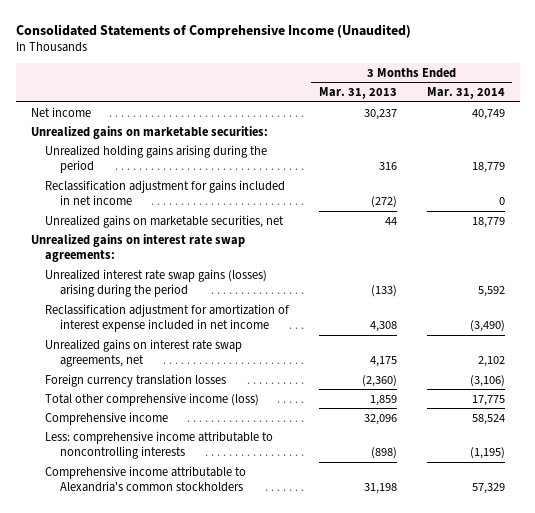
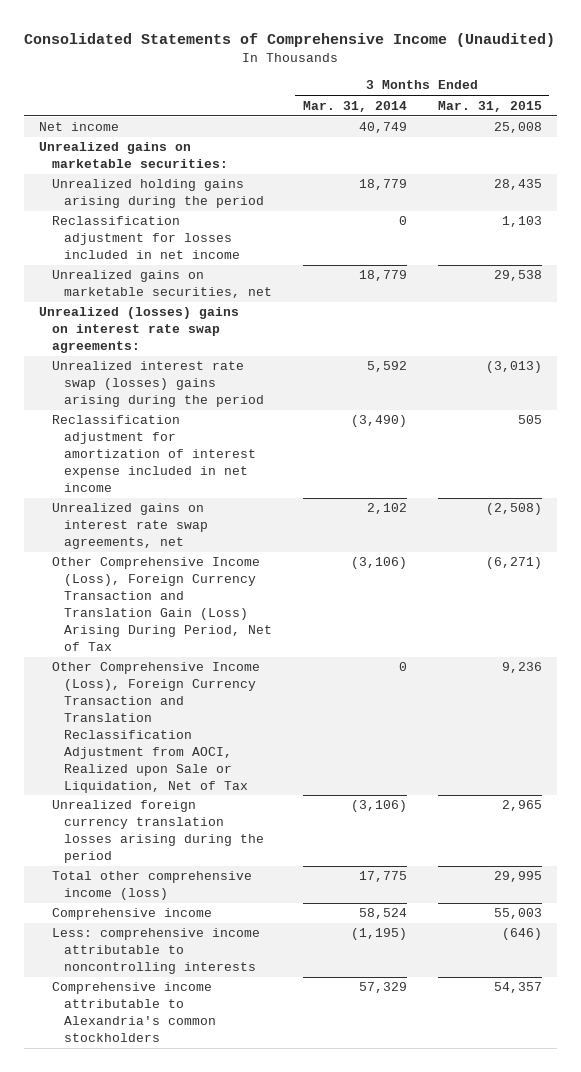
[318,87,397,100] Mar. 31, 2013 -> none
none -> [437,100,542,112] Mar. 31, 2015
[45,179,286,206] Reclassification adjustment for gains included in net income -> [51,216,241,260] Reclassification adjustment for losses included in net income
[30,233,245,263] Unrealized gains on interest rate swap agreements: -> [39,307,240,354] Unrealized (losses) gains on interest rate swap agreements:
[45,268,268,298] Unrealized interest rate swap gains (losses) arising during the period -> [51,361,265,408] Unrealized interest rate swap (losses) gains arising during the period
none -> [51,557,273,651] Other Comprehensive Income (Loss), Foreign Currency Transaction and Translation Gain (Loss) Arising During Period, Net of Tax
none -> [51,662,260,793] Other Comprehensive Income (Loss), Foreign Currency Transaction and Translation Reclassification Adjustment from AOCI, Realized upon Sale or Liquidation, Net of Tax
[45,373,227,387] Foreign currency translation losses -> [51,800,265,864] Unrealized foreign currency translation losses arising during the period

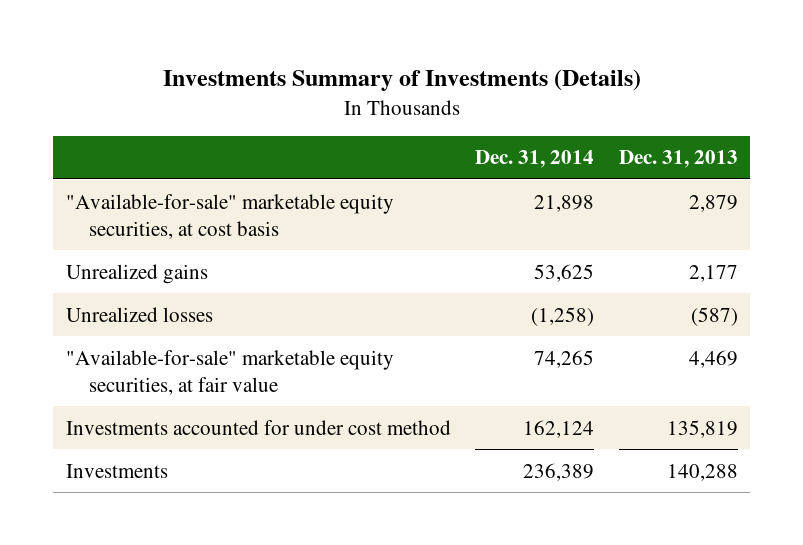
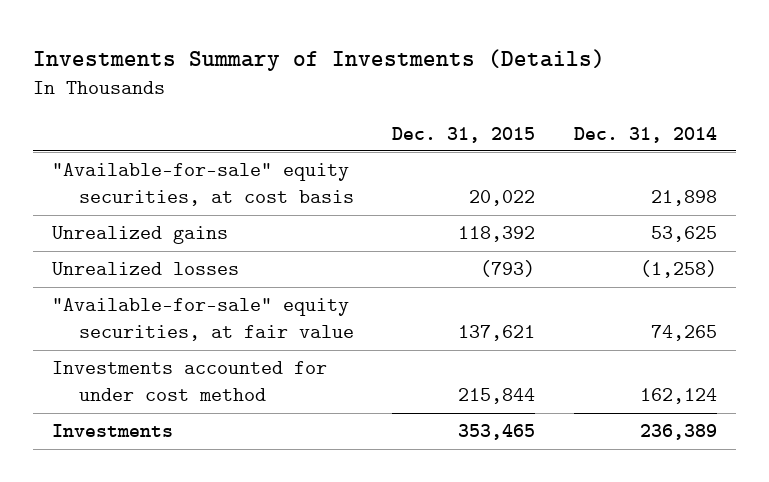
[618,150,738,169] Dec. 31, 2013 -> none
none -> [392,126,536,143] Dec. 31, 2015
[65,193,394,239] "Available-for-sale" marketable equity securities, at cost basis -> [52,163,354,207] "Available-for-sale" equity securities, at cost basis
[65,349,394,395] "Available-for-sale" marketable equity securities, at fair value -> [52,298,354,342] "Available-for-sale" equity securities, at fair value

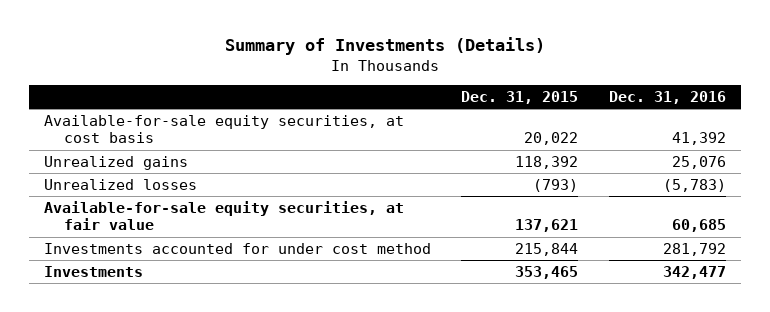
[33,48,606,71] Investments Summary of Investments (Details) -> [224,37,545,56] Summary of Investments (Details)
[573,126,717,143] Dec. 31, 2014 -> none
none -> [608,91,726,105] Dec. 31, 2016
[52,163,354,207] "Available-for-sale" equity securities, at cost basis -> [44,114,405,144] Available-for-sale equity securities, at cost basis
[52,298,354,342] "Available-for-sale" equity securities, at fair value -> [44,200,405,231] Available-for-sale equity securities, at fair value

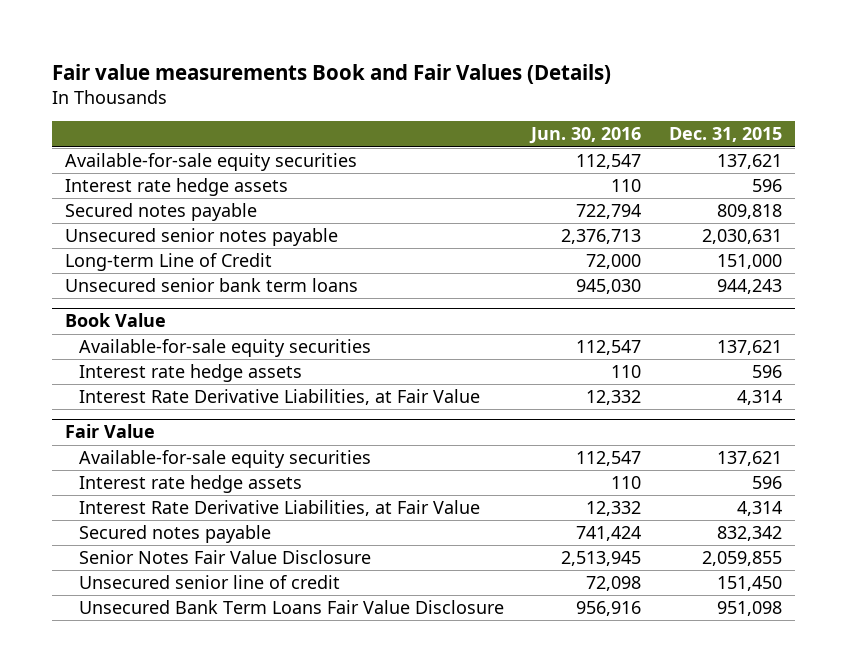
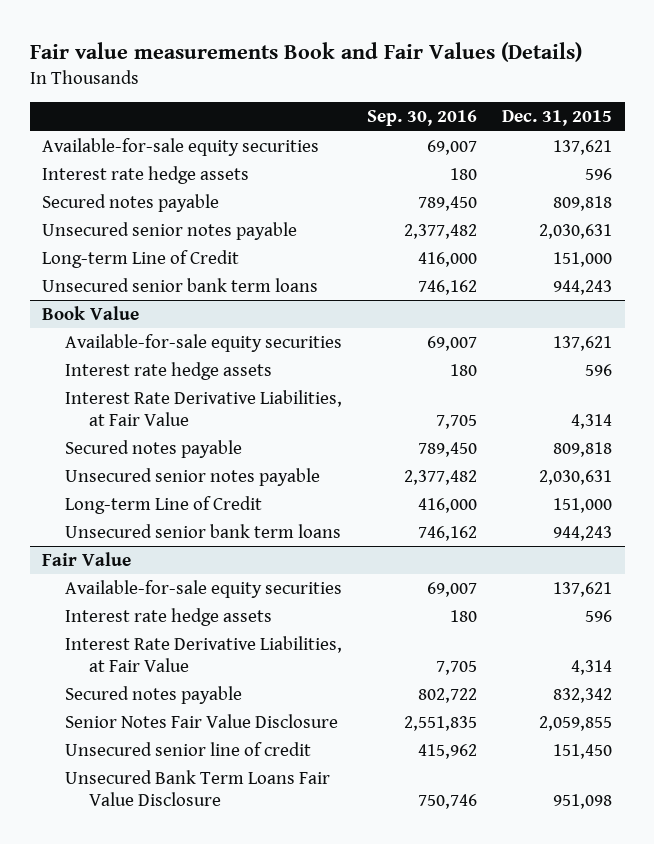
[529,127,642,145] Jun. 30, 2016 -> none
none -> [367,110,478,127] Sep. 30, 2016
none -> [65,439,243,458] Secured notes payable
none -> [65,467,321,486] Unsecured senior notes payable
none -> [65,495,263,514] Long-term Line of Credit
none -> [65,523,342,538] Unsecured senior bank term loans

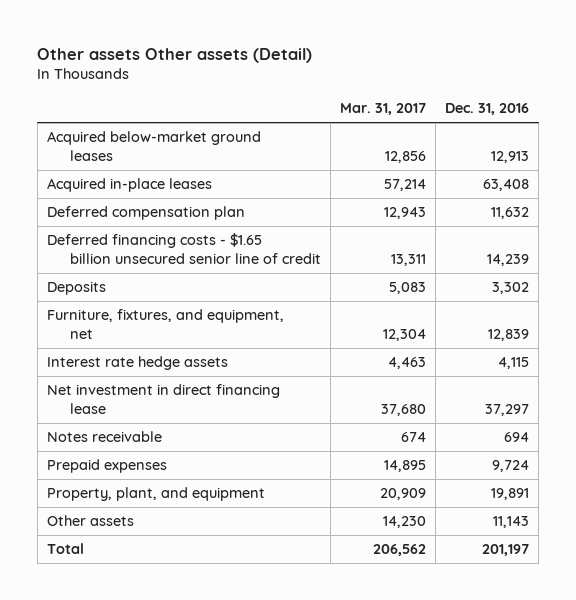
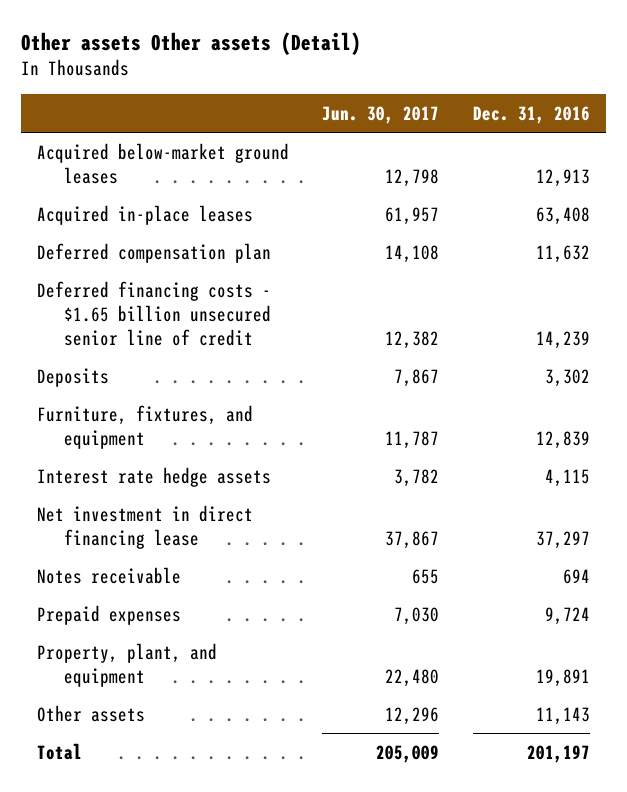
[339,103,426,116] Mar. 31, 2017 -> none
none -> [322,105,440,124] Jun. 30, 2017
[46,309,284,339] Furniture, fixtures, and equipment, net -> [37,404,254,449] Furniture, fixtures, and equipment

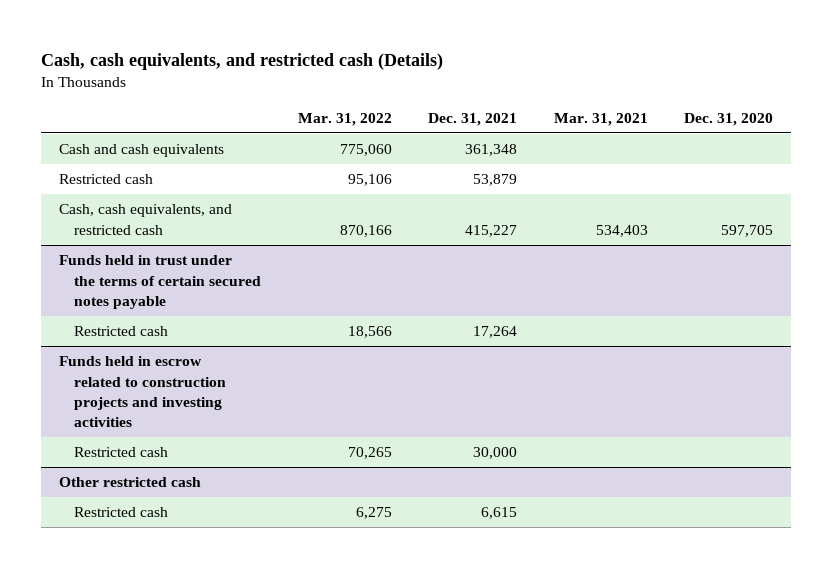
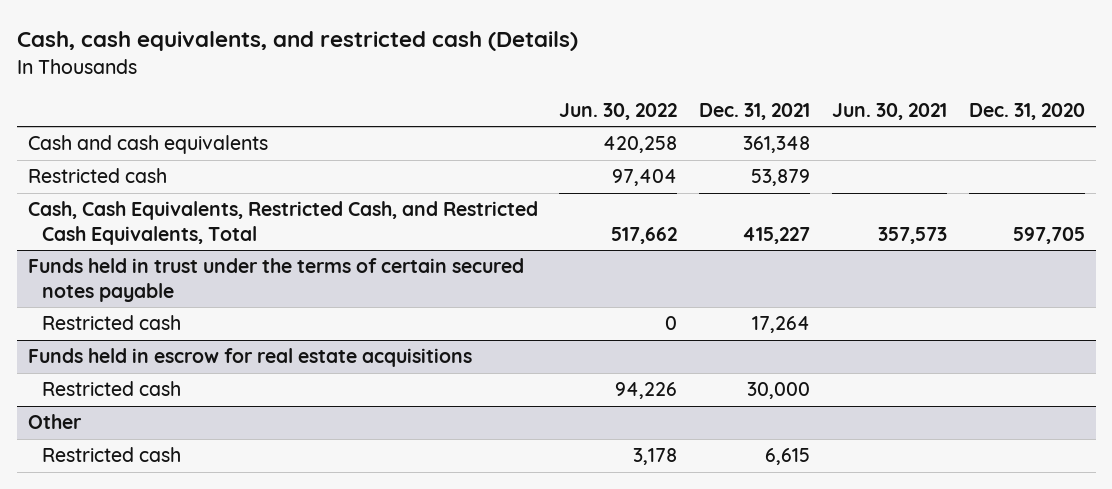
[297,112,392,126] Mar. 31, 2022 -> none
[553,112,648,126] Mar. 31, 2021 -> none
none -> [559,103,678,121] Jun. 30, 2022
none -> [832,103,948,121] Jun. 30, 2021
[59,204,233,235] Cash, cash equivalents, and restricted cash -> [27,201,538,245] Cash, Cash Equivalents, Restricted Cash, and Restricted Cash Equivalents, Total
[59,356,227,428] Funds held in escrow related to construction projects and investing activities -> [27,348,472,368] Funds held in escrow for real estate acquisitions
[59,477,202,488] Other restricted cash -> [27,414,82,430] Other

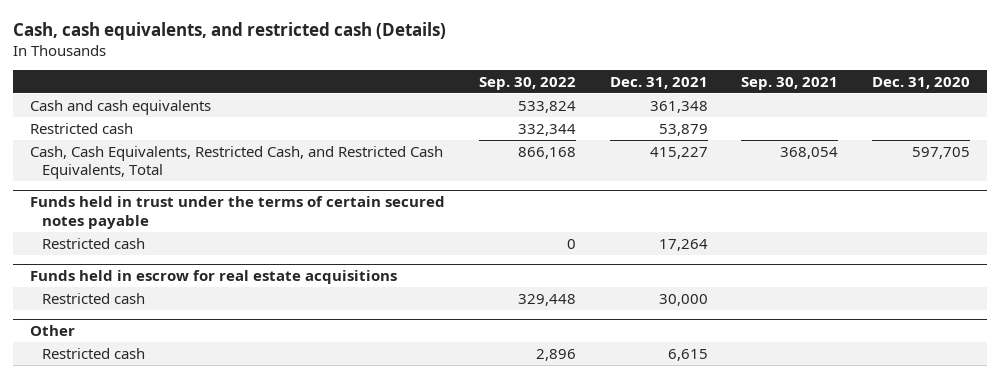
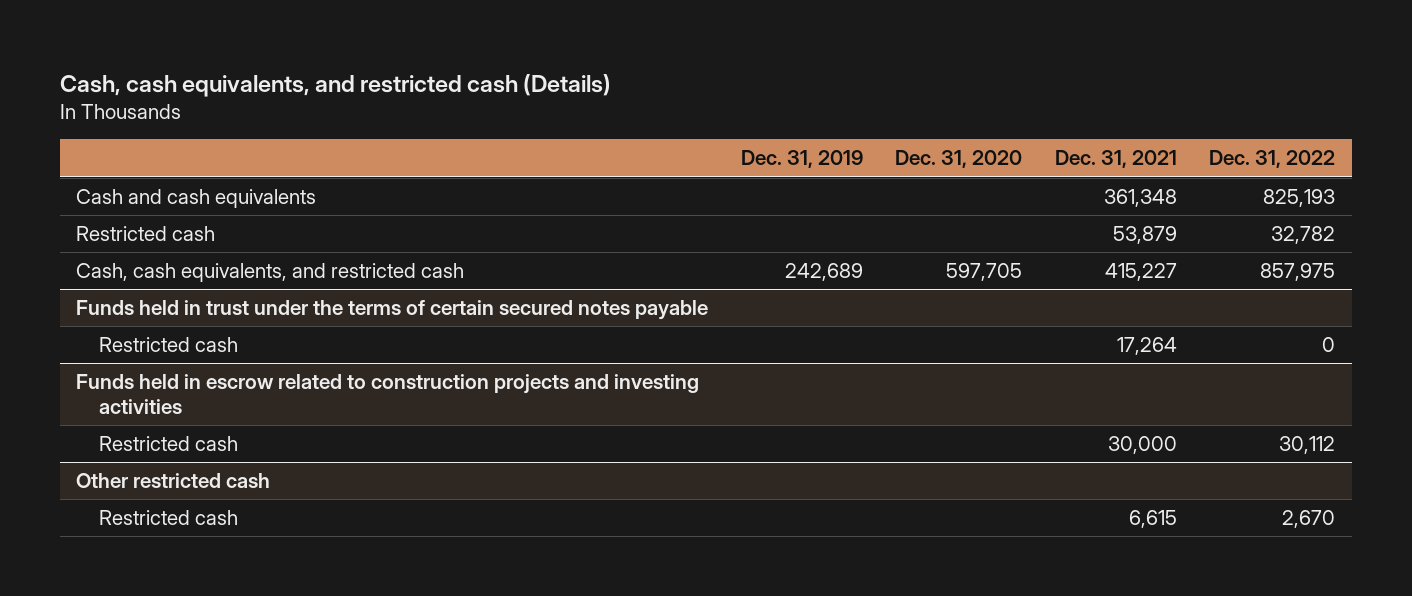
[478,77,576,91] Sep. 30, 2022 -> none
[741,77,839,91] Sep. 30, 2021 -> none
none -> [740,150,863,169] Dec. 31, 2019
none -> [1209,150,1336,169] Dec. 31, 2022
[29,145,443,180] Cash, Cash Equivalents, Restricted Cash, and Restricted Cash Equivalents, Total -> [76,263,465,283] Cash, cash equivalents, and restricted cash
[29,270,397,285] Funds held in escrow for real estate acquisitions -> [76,374,700,415] Funds held in escrow related to construction projects and investing activities
[29,325,75,337] Other -> [76,473,271,489] Other restricted cash

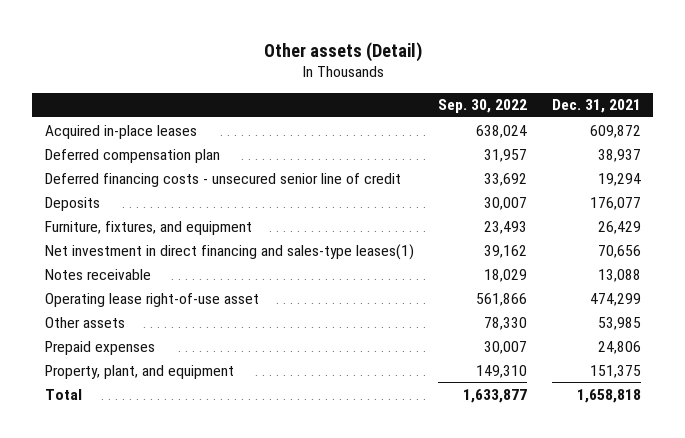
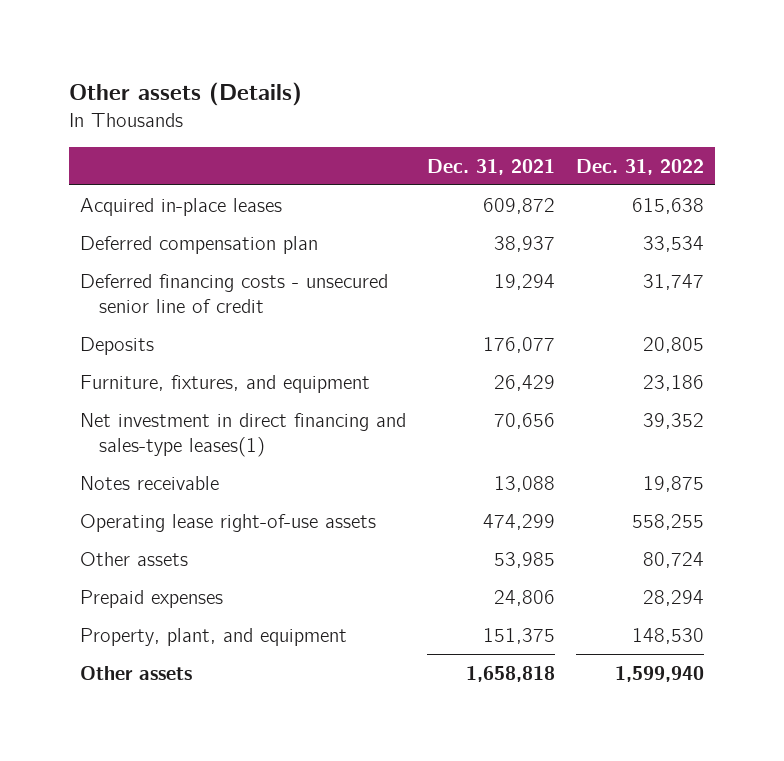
[263,41,422,62] Other assets (Detail) -> [69,81,303,106] Other assets (Details)
[438,99,528,114] Sep. 30, 2022 -> none
none -> [576,158,705,175] Dec. 31, 2022
[44,292,259,307] Operating lease right-of-use asset -> [79,513,376,532] Operating lease right-of-use assets
[44,388,82,400] Total -> [79,665,192,680] Other assets

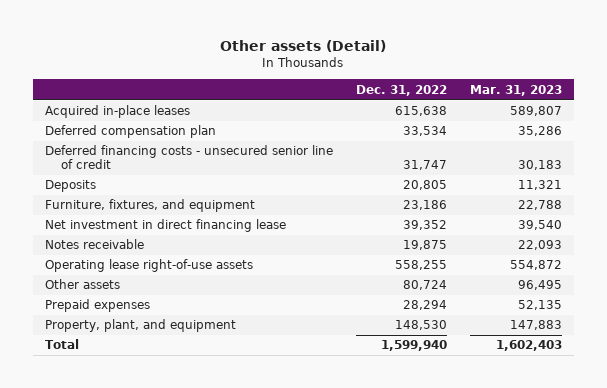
[69,81,303,106] Other assets (Details) -> [220,40,387,53] Other assets (Detail)
[427,158,556,175] Dec. 31, 2021 -> none
none -> [470,84,563,96] Mar. 31, 2023
[79,412,406,458] Net investment in direct financing and sales-type leases(1) -> [44,219,286,233] Net investment in direct financing lease
[79,665,192,680] Other assets -> [44,339,79,350] Total

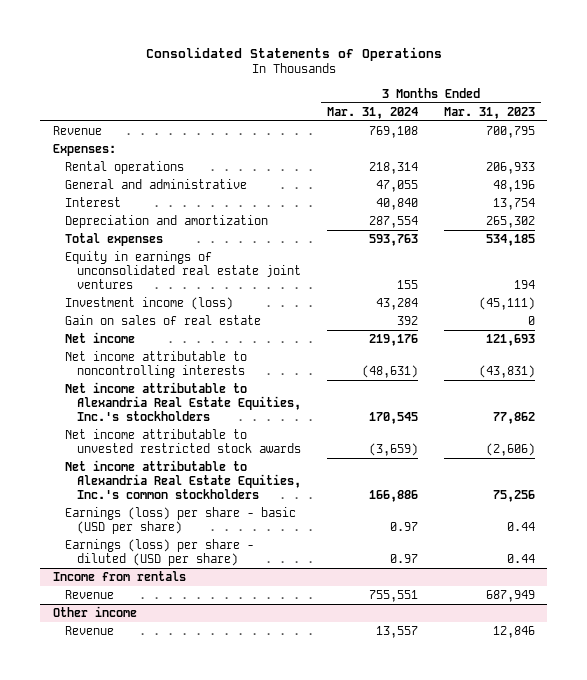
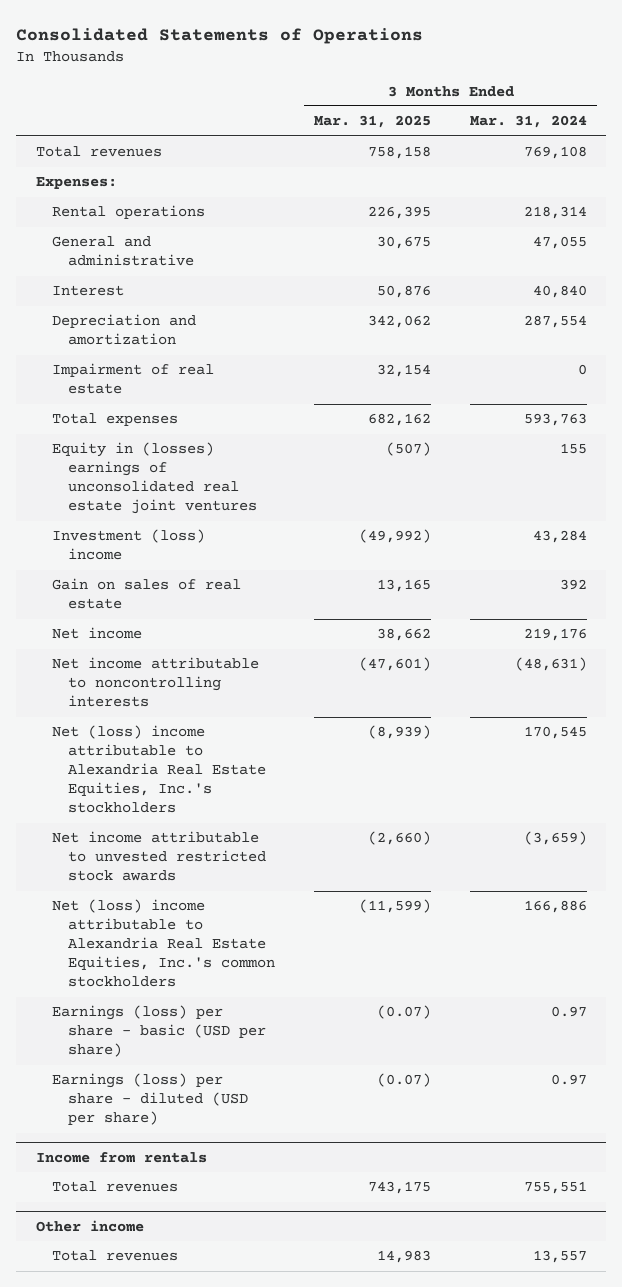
[443,106,535,119] Mar. 31, 2023 -> none
none -> [314,115,432,129] Mar. 31, 2025
[52,126,102,136] Revenue -> [35,146,162,158] Total revenues
none -> [51,363,214,395] Impairment of real estate
[64,251,302,290] Equity in earnings of unconsolidated real estate joint ventures -> [51,442,258,515] Equity in (losses) earnings of unconsolidated real estate joint ventures
[64,297,233,311] Investment income (loss) -> [51,529,205,561] Investment (loss) income
[64,382,302,422] Net income attributable to Alexandria Real Estate Equities, Inc.'s stockholders -> [51,725,267,814] Net (loss) income attributable to Alexandria Real Estate Equities, Inc.'s stockholders
[64,460,302,500] Net income attributable to Alexandria Real Estate Equities, Inc.'s common stockholders -> [51,899,276,988] Net (loss) income attributable to Alexandria Real Estate Equities, Inc.'s common stockholders
[64,590,114,600] Revenue -> [51,1181,178,1193] Total revenues
[64,626,114,636] Revenue -> [51,1250,178,1262] Total revenues

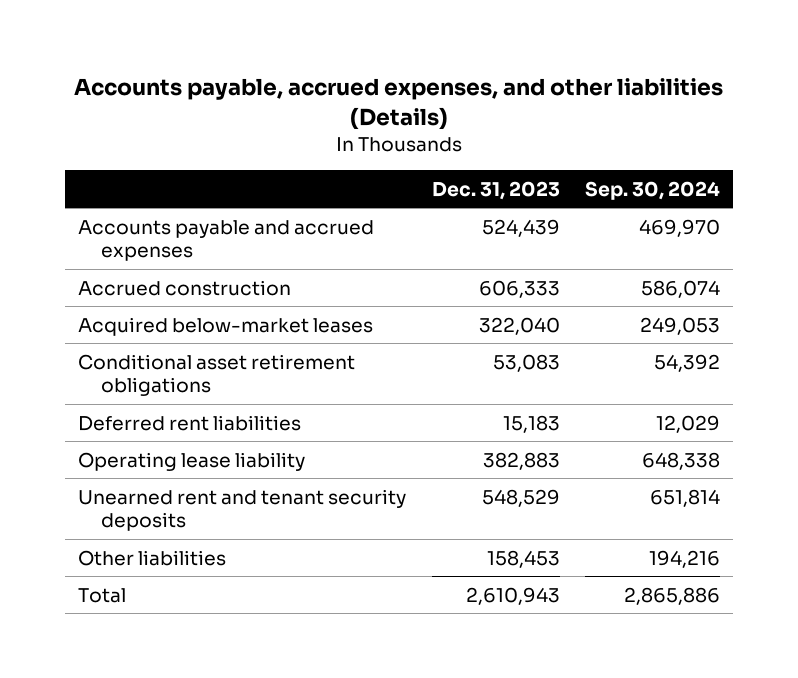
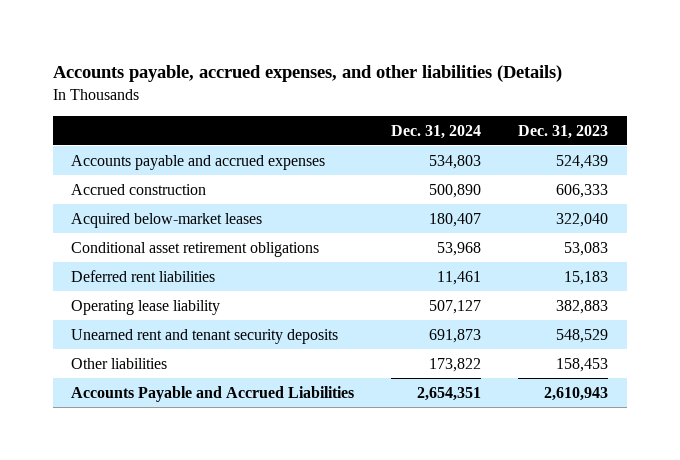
[585,180,721,200] Sep. 30, 2024 -> none
none -> [391,124,482,139] Dec. 31, 2024
[78,587,127,603] Total -> [71,385,355,402] Accounts Payable and Accrued Liabilities

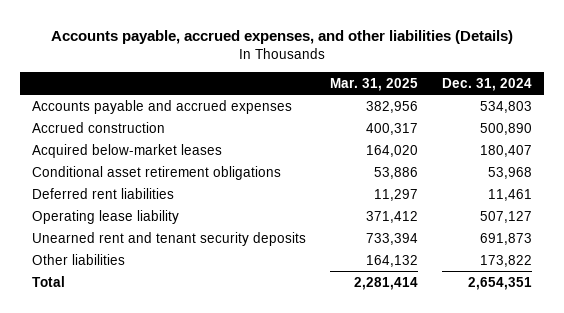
[518,124,609,139] Dec. 31, 2023 -> none
none -> [329,77,418,91] Mar. 31, 2025
[71,385,355,402] Accounts Payable and Accrued Liabilities -> [32,275,66,287] Total

